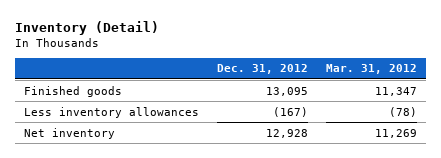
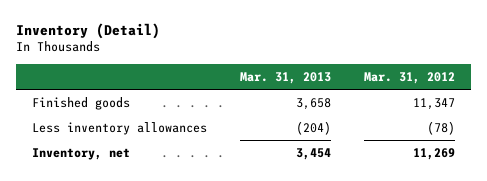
[216,64,308,75] Dec. 31, 2012 -> none
none -> [239,71,331,84] Mar. 31, 2013
[23,127,115,139] Net inventory -> [32,148,131,161] Inventory, net

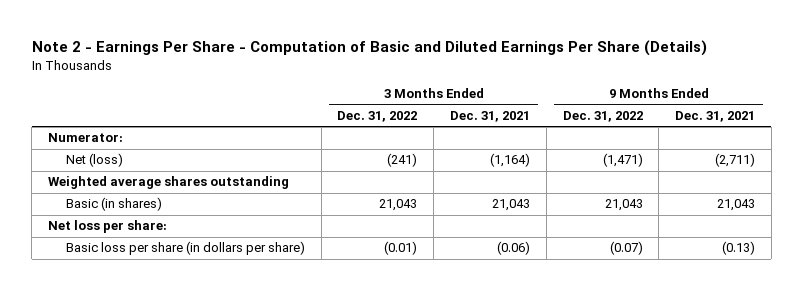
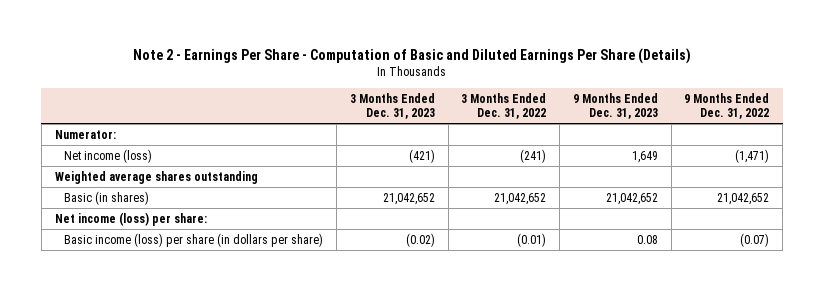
[449,110,530,122] Dec. 31, 2021 -> none
[675,110,756,122] Dec. 31, 2021 -> none
none -> [349,93,435,120] 3 Months Ended Dec. 31, 2023
none -> [572,93,658,120] 9 Months Ended Dec. 31, 2023
[65,153,123,168] Net (loss) -> [64,148,153,163] Net income (loss)
[379,199,418,212] 21,043 -> [494,192,547,205] 21,042,652
[604,199,643,212] 21,043 -> [717,192,770,205] 21,042,652
[48,220,168,234] Net loss per share: -> [54,211,207,226] Net income (loss) per share:
[65,241,305,256] Basic loss per share (in dollars per share) -> [64,232,324,247] Basic income (loss) per share (in dollars per share)

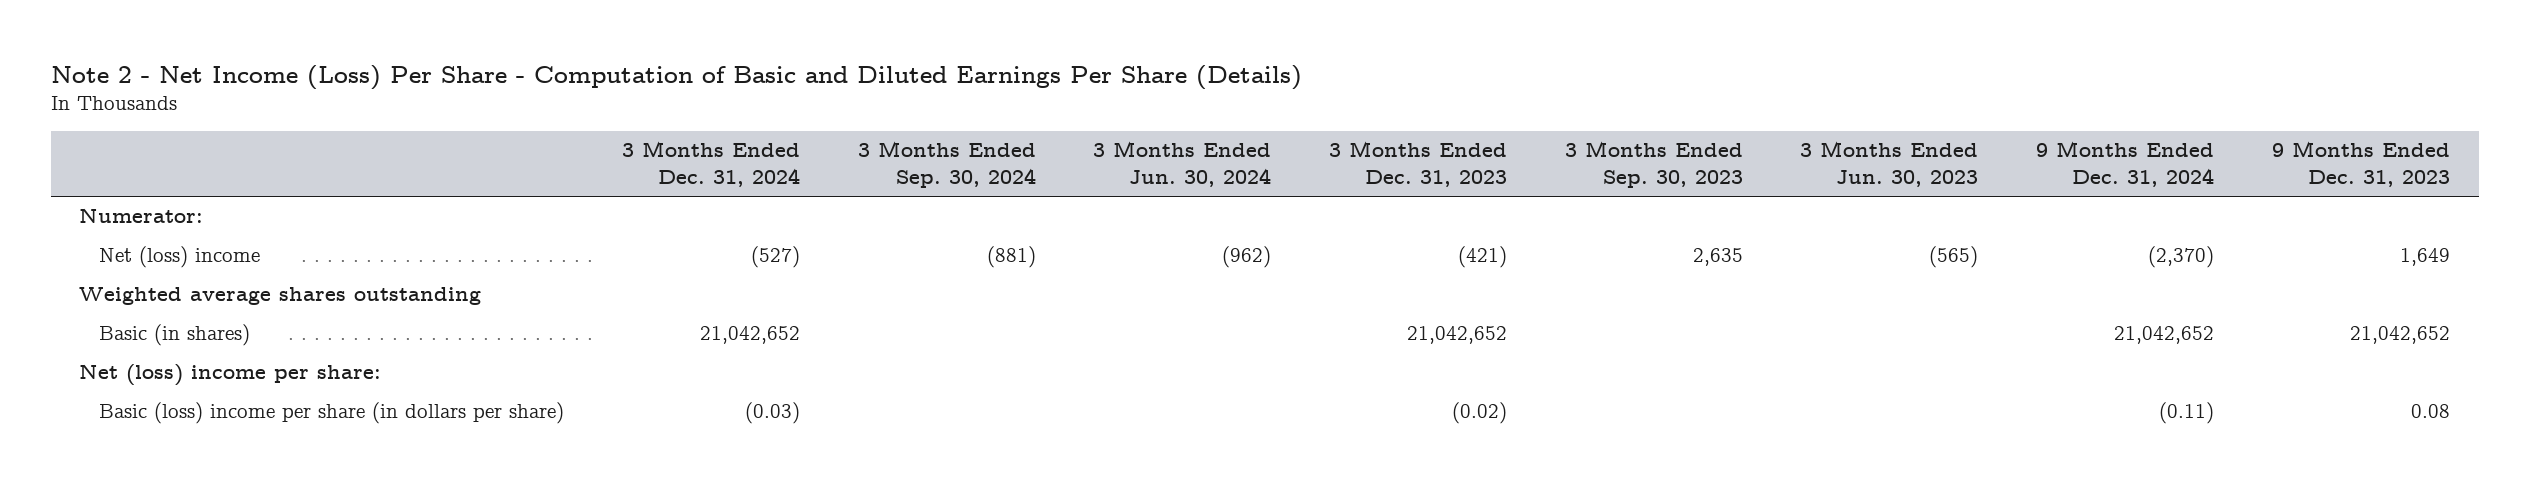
[132,48,691,65] Note 2 - Earnings Per Share - Computation of Basic and Diluted Earnings Per Share (Details) -> [50,64,1302,90] Note 2 - Net Income (Loss) Per Share - Computation of Basic and Diluted Earnings Per Share (Details)
[461,93,547,120] 3 Months Ended Dec. 31, 2022 -> none
[684,93,770,120] 9 Months Ended Dec. 31, 2022 -> none
none -> [622,141,801,188] 3 Months Ended Dec. 31, 2024
none -> [857,141,1036,189] 3 Months Ended Sep. 30, 2024
none -> [1093,141,1272,188] 3 Months Ended Jun. 30, 2024
none -> [1564,141,1743,189] 3 Months Ended Sep. 30, 2023
none -> [1800,141,1979,188] 3 Months Ended Jun. 30, 2023
none -> [2036,141,2215,188] 9 Months Ended Dec. 31, 2024
[64,148,153,163] Net income (loss) -> [99,246,261,269] Net (loss) income
[54,211,207,226] Net income (loss) per share: -> [79,364,382,387] Net (loss) income per share:
[64,232,324,247] Basic income (loss) per share (in dollars per share) -> [99,402,565,425] Basic (loss) income per share (in dollars per share)

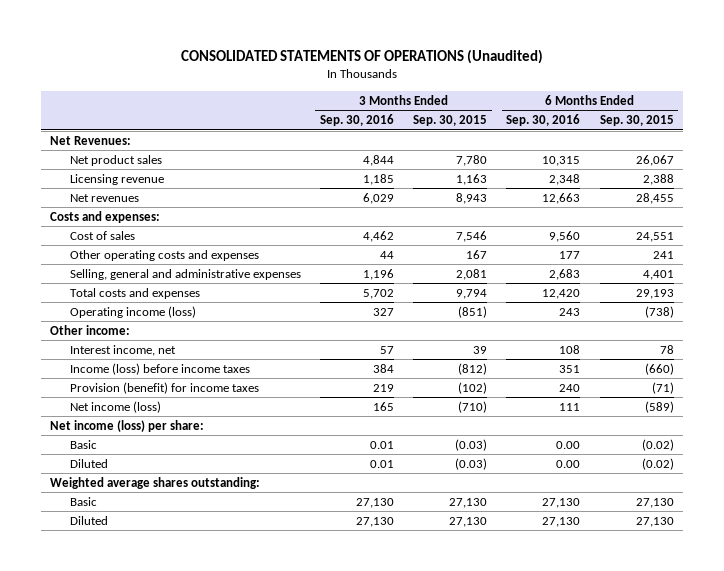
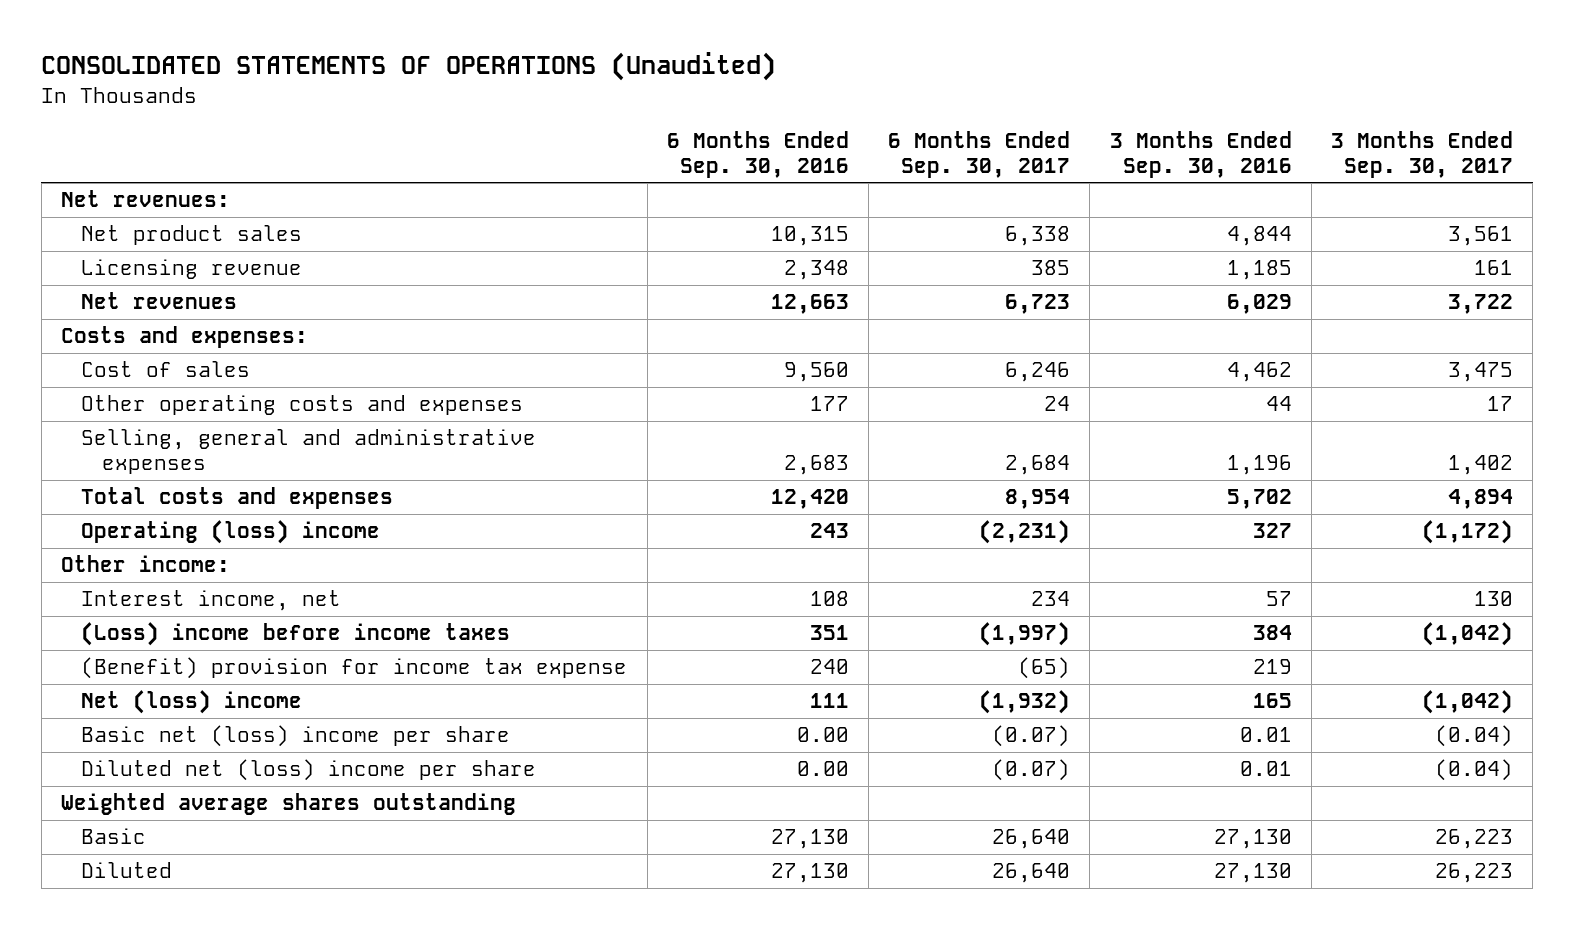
[413,115,488,127] Sep. 30, 2015 -> none
[599,115,674,127] Sep. 30, 2015 -> none
none -> [888,130,1071,179] 6 Months Ended Sep. 30, 2017
none -> [1330,130,1513,179] 3 Months Ended Sep. 30, 2017
[50,135,132,145] Net Revenues: -> [60,190,230,208] Net revenues:
[70,305,197,318] Operating income (loss) -> [81,520,381,545] Operating (loss) income
[50,419,205,432] Net income (loss) per share: -> none
[70,362,251,375] Income (loss) before income taxes -> [81,622,511,647] (Loss) income before income taxes
[70,381,260,394] Provision (benefit) for income taxes -> [81,657,628,680] (Benefit) provision for income tax expense
[70,400,162,413] Net income (loss) -> [81,690,303,715] Net (loss) income
[70,439,98,449] Basic -> [81,725,511,748] Basic net (loss) income per share
[70,458,109,468] Diluted -> [81,759,537,782] Diluted net (loss) income per share
[50,476,261,489] Weighted average shares outstanding: -> [60,793,516,816] Weighted average shares outstanding

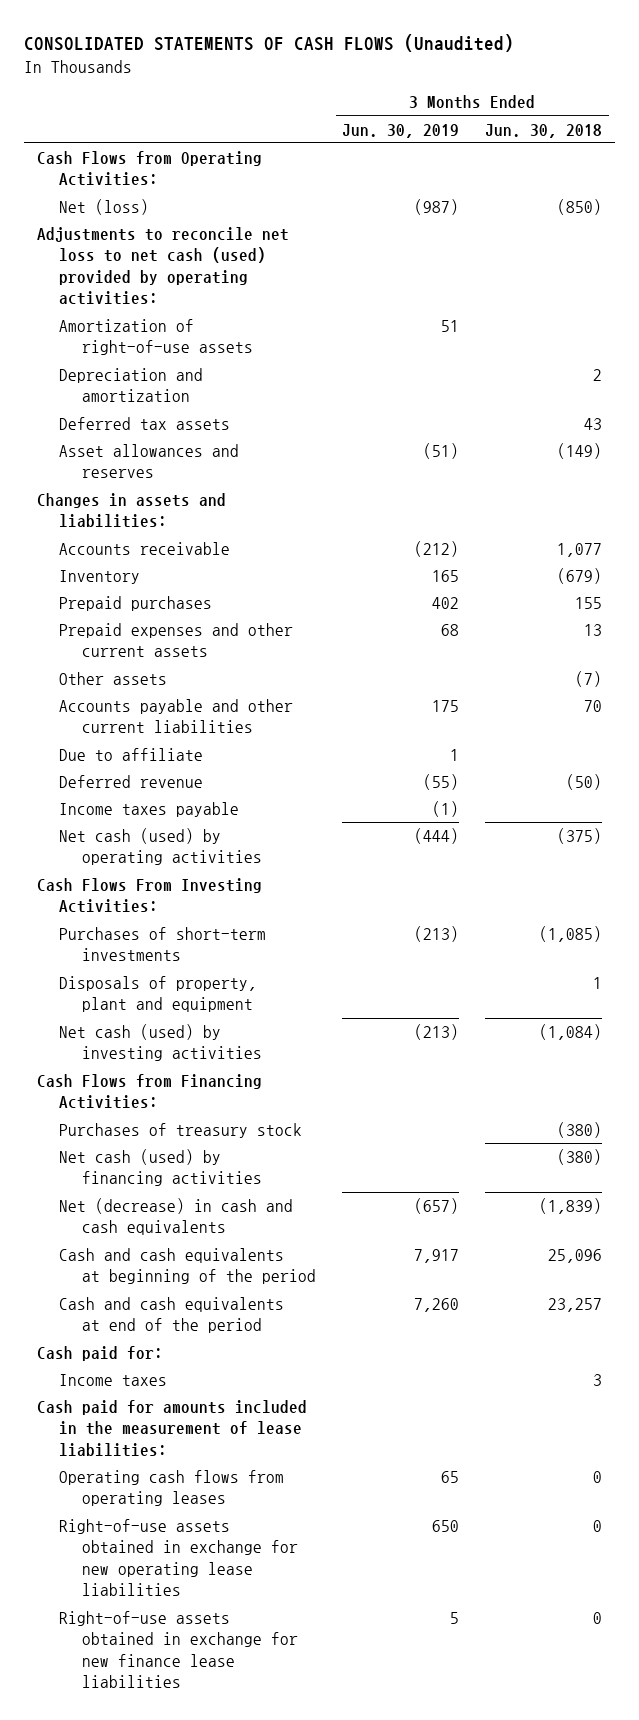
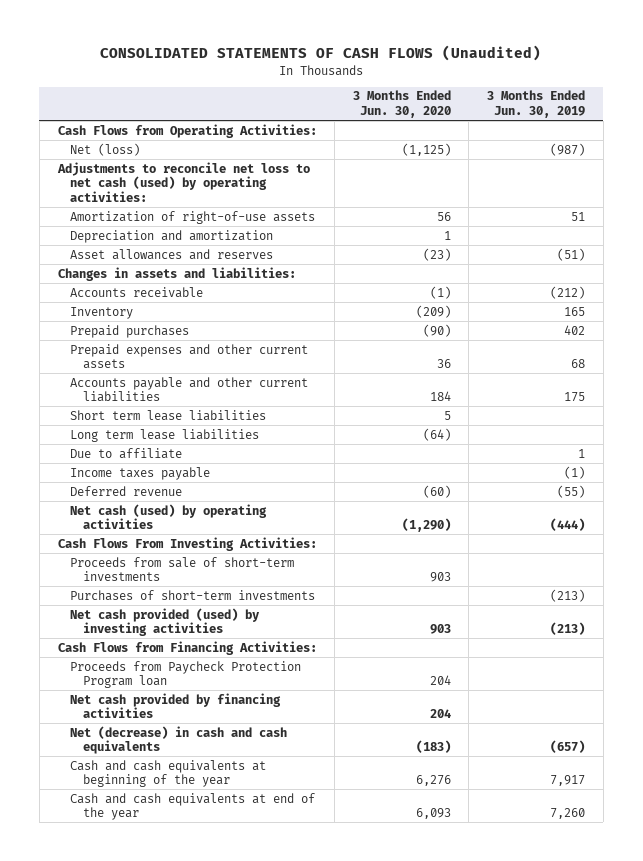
[485,123,603,138] Jun. 30, 2018 -> none
none -> [352,90,451,119] 3 Months Ended Jun. 30, 2020
[36,226,289,306] Adjustments to reconcile net loss to net cash (used) provided by operating activities: -> [56,161,310,203] Adjustments to reconcile net loss to net cash (used) by operating activities:
[59,416,231,430] Deferred tax assets -> none
[59,671,168,685] Other assets -> none
none -> [70,409,267,421] Short term lease liabilities
none -> [70,428,260,442] Long term lease liabilities
[59,774,204,788] Deferred revenue -> [70,485,183,496] Deferred revenue
none -> [70,556,295,582] Proceeds from sale of short-term investments
[59,975,258,1013] Disposals of property, plant and equipment -> none
[59,1023,263,1062] Net cash (used) by investing activities -> [70,607,261,637] Net cash provided (used) by investing activities
[59,1122,303,1138] Purchases of treasury stock -> none
none -> [70,660,302,689] Proceeds from Paycheck Protection Program loan
[59,1148,263,1187] Net cash (used) by financing activities -> [70,692,282,719] Net cash provided by financing activities
[36,1345,163,1361] Cash paid for: -> none
[59,1373,168,1386] Income taxes -> none
[36,1399,307,1457] Cash paid for amounts included in the measurement of lease liabilities: -> none
[59,1469,285,1507] Operating cash flows from operating leases -> none
[59,1518,299,1597] Right-of-use assets obtained in exchange for new operating lease liabilities -> none
[59,1610,299,1689] Right-of-use assets obtained in exchange for new finance lease liabilities -> none
[59,1247,317,1285] Cash and cash equivalents at beginning of the period -> [70,759,267,788] Cash and cash equivalents at beginning of the year
[59,1296,285,1334] Cash and cash equivalents at end of the period -> [70,792,316,821] Cash and cash equivalents at end of the year

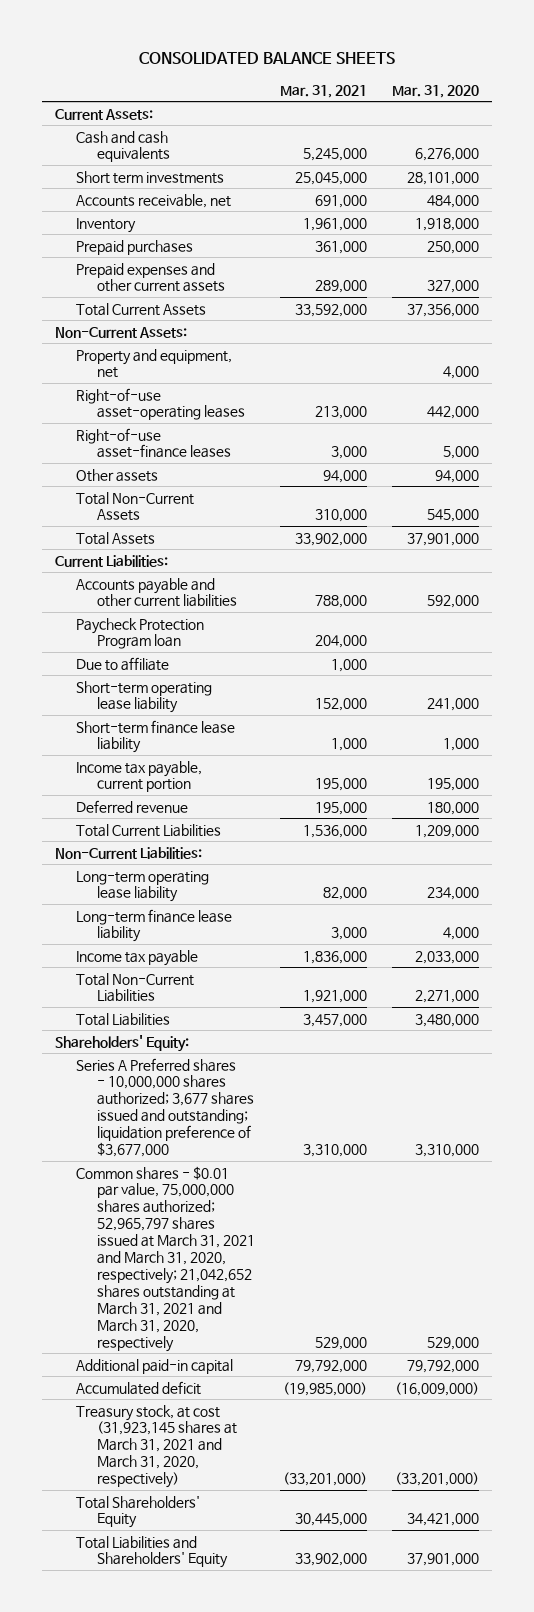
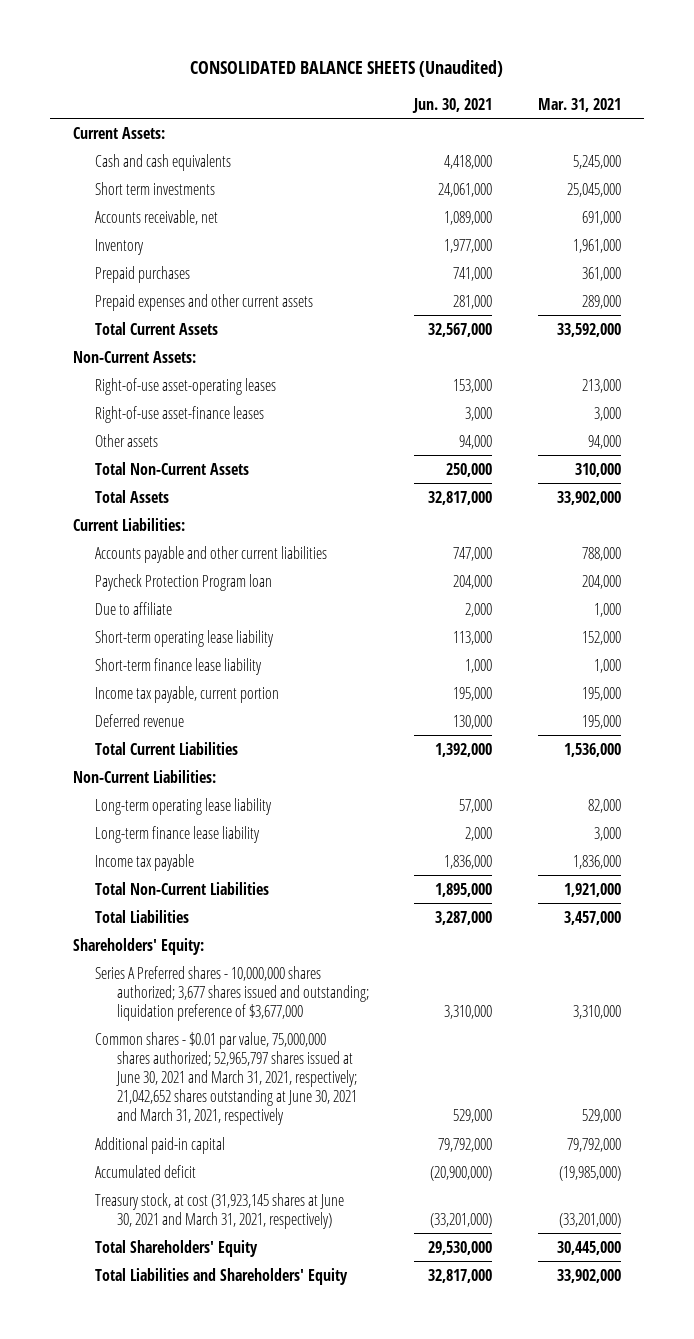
[139,52,396,65] CONSOLIDATED BALANCE SHEETS -> [190,60,504,78] CONSOLIDATED BALANCE SHEETS (Unaudited)
[392,84,480,98] Mar. 31, 2020 -> none
none -> [412,97,493,113] Jun. 30, 2021
[75,348,232,379] Property and equipment, net -> none
[75,1165,255,1353] Common shares - $0.01 par value, 75,000,000 shares authorized; 52,965,797 shares issued at March 31, 2021 and March 31, 2020, respectively; 21,042,652 shares outstanding at March 31, 2021 and March 31, 2020, respectively -> [94,1031,357,1126] Common shares - $0.01 par value, 75,000,000 shares authorized; 52,965,797 shares issued at June 30, 2021 and March 31, 2021, respectively; 21,042,652 shares outstanding at June 30, 2021 and March 31, 2021, respectively
[75,1404,237,1489] Treasury stock, at cost (31,923,145 shares at March 31, 2021 and March 31, 2020, respectively) -> [94,1192,344,1229] Treasury stock, at cost (31,923,145 shares at June 30, 2021 and March 31, 2021, respectively)

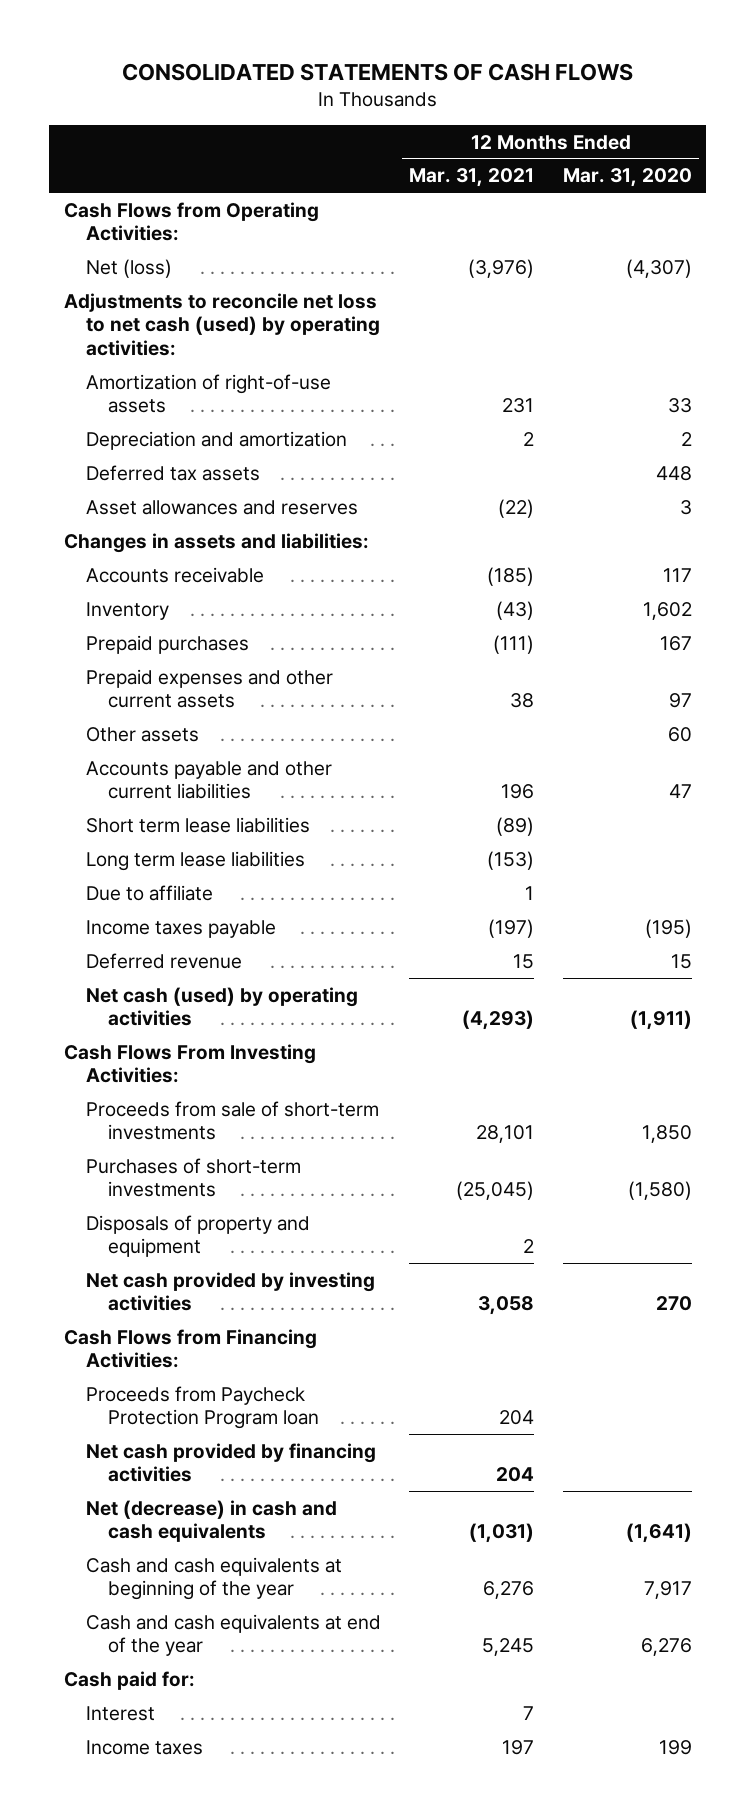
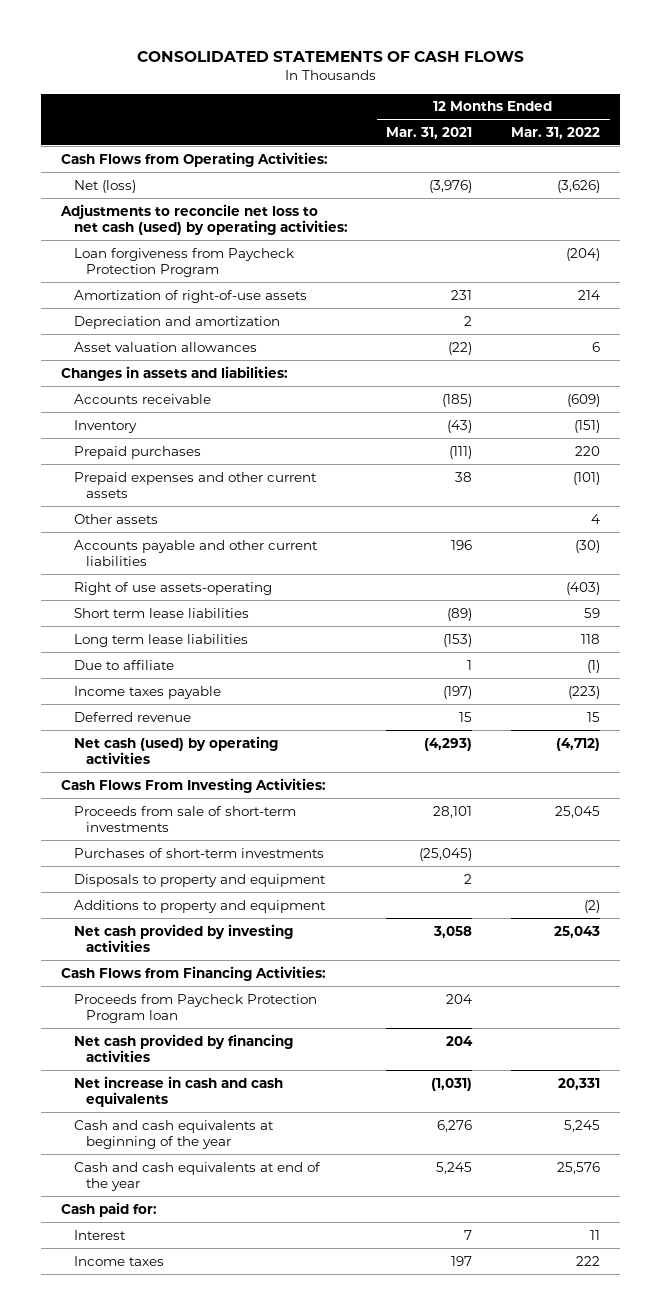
[563,168,693,188] Mar. 31, 2020 -> none
none -> [511,126,601,139] Mar. 31, 2022
none -> [73,247,294,277] Loan forgiveness from Paycheck Protection Program
[85,464,260,481] Deferred tax assets -> none
[85,499,358,515] Asset allowances and reserves -> none
none -> [73,341,257,352] Asset valuation allowances
none -> [73,581,272,595] Right of use assets-operating
[85,1214,310,1258] Disposals of property and equipment -> [73,873,326,887] Disposals to property and equipment
none -> [73,899,326,913] Additions to property and equipment
[85,1499,337,1543] Net (decrease) in cash and cash equivalents -> [73,1075,283,1107] Net increase in cash and cash equivalents

